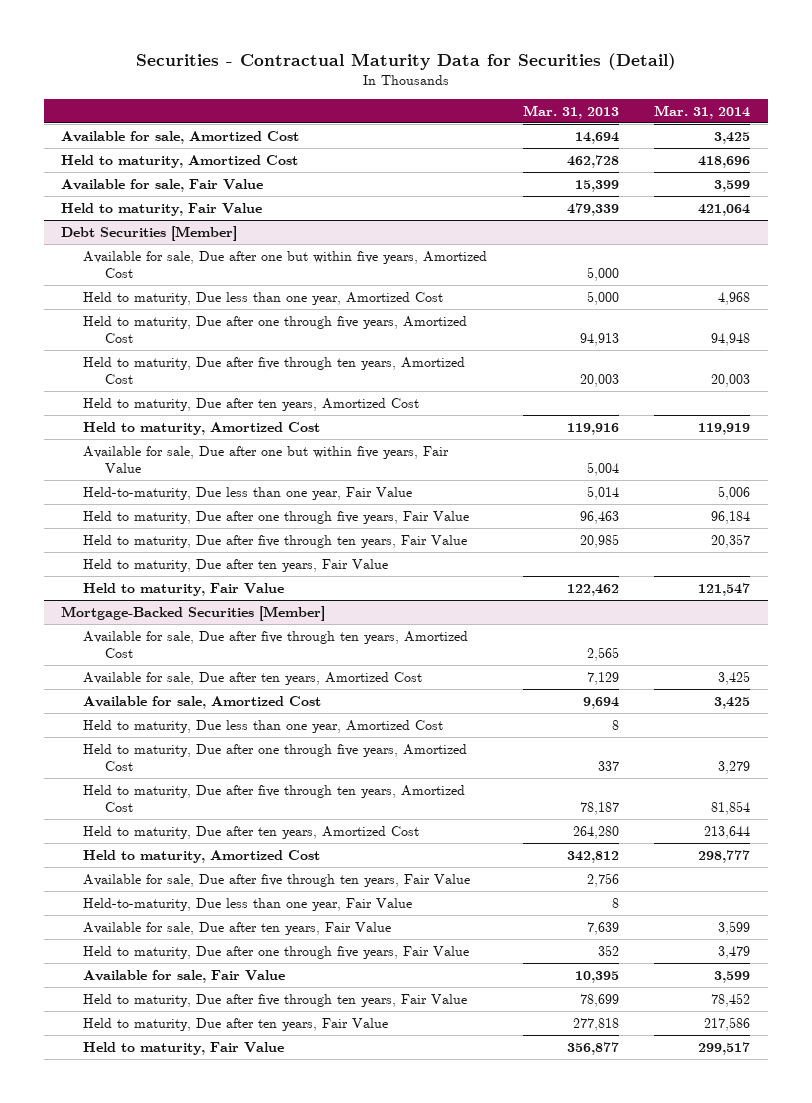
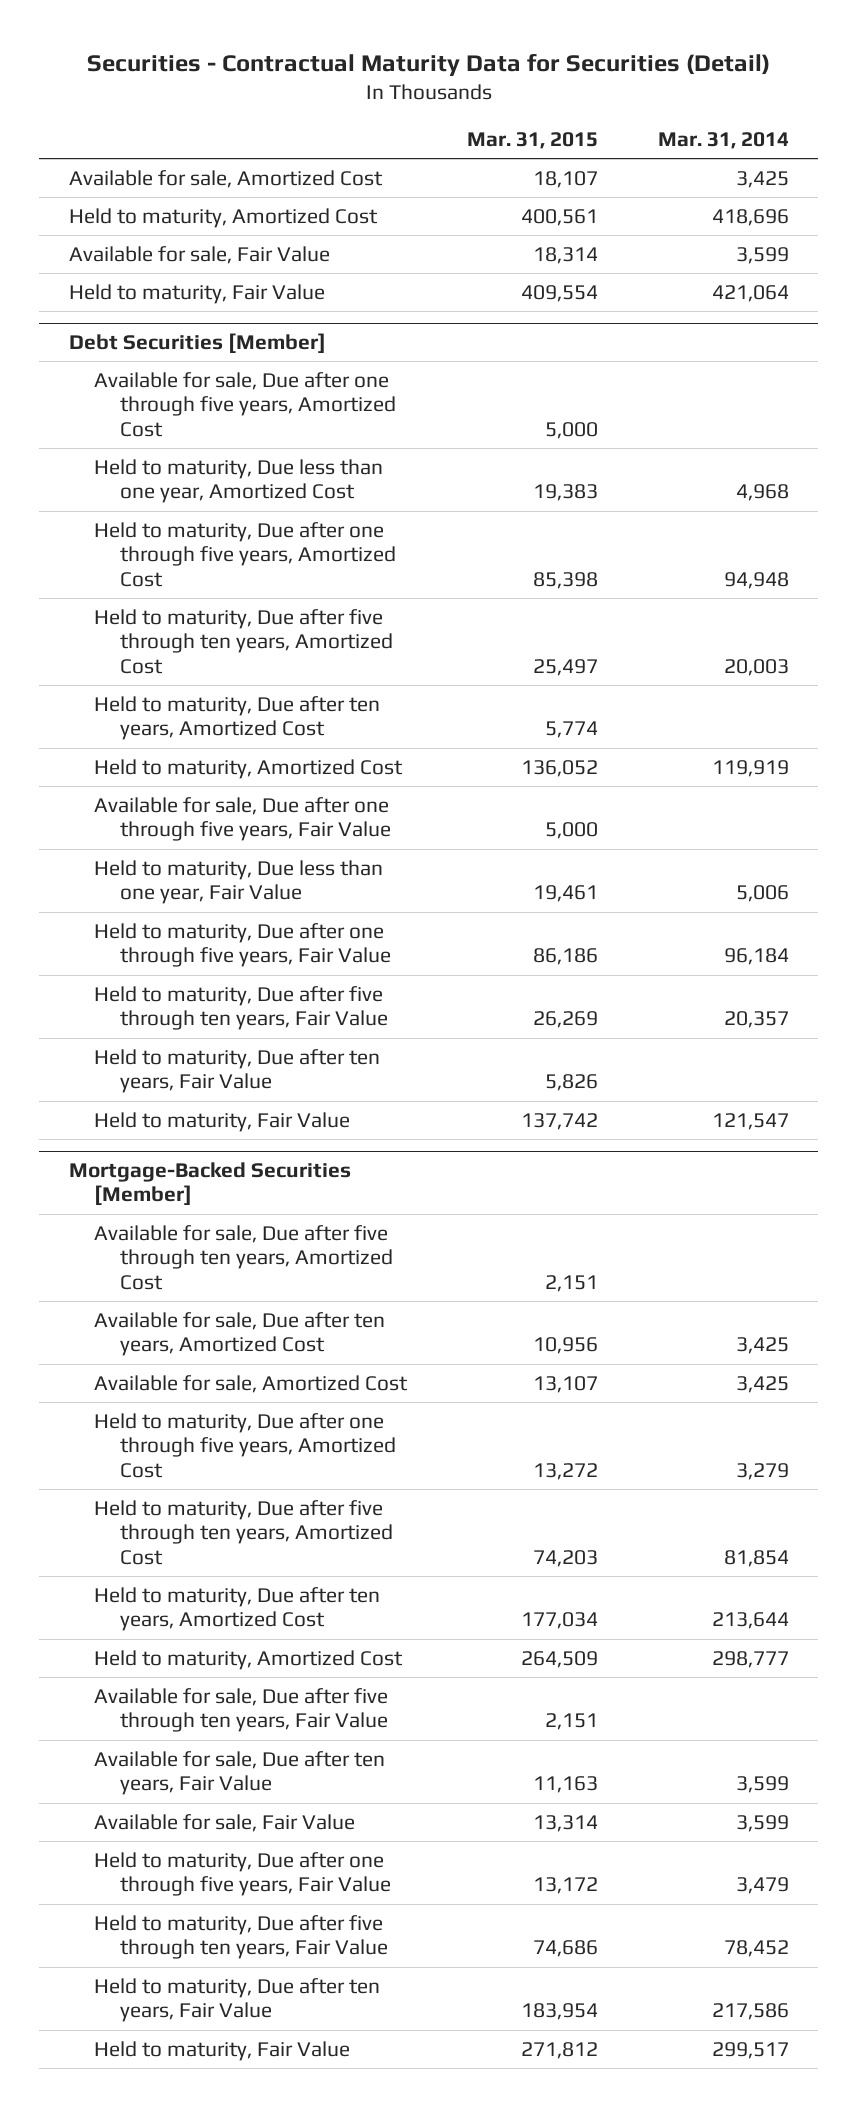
[522,104,619,119] Mar. 31, 2013 -> none
none -> [466,132,598,150] Mar. 31, 2015
[83,250,488,278] Available for sale, Due after one but within five years, Amortized Cost -> [94,371,396,437] Available for sale, Due after one through five years, Amortized Cost
[83,445,450,473] Available for sale, Due after one but within five years, Fair Value -> [94,796,391,842] Available for sale, Due after one through five years, Fair Value
[83,486,413,500] Held-to-maturity, Due less than one year, Fair Value -> [94,859,384,905] Held to maturity, Due less than one year, Fair Value
[83,719,444,733] Held to maturity, Due less than one year, Amortized Cost -> none
[83,897,413,911] Held-to-maturity, Due less than one year, Fair Value -> none
[83,945,470,959] Held to maturity, Due after one through five years, Fair Value -> [94,1851,391,1897] Held to maturity, Due after one through five years, Fair Value

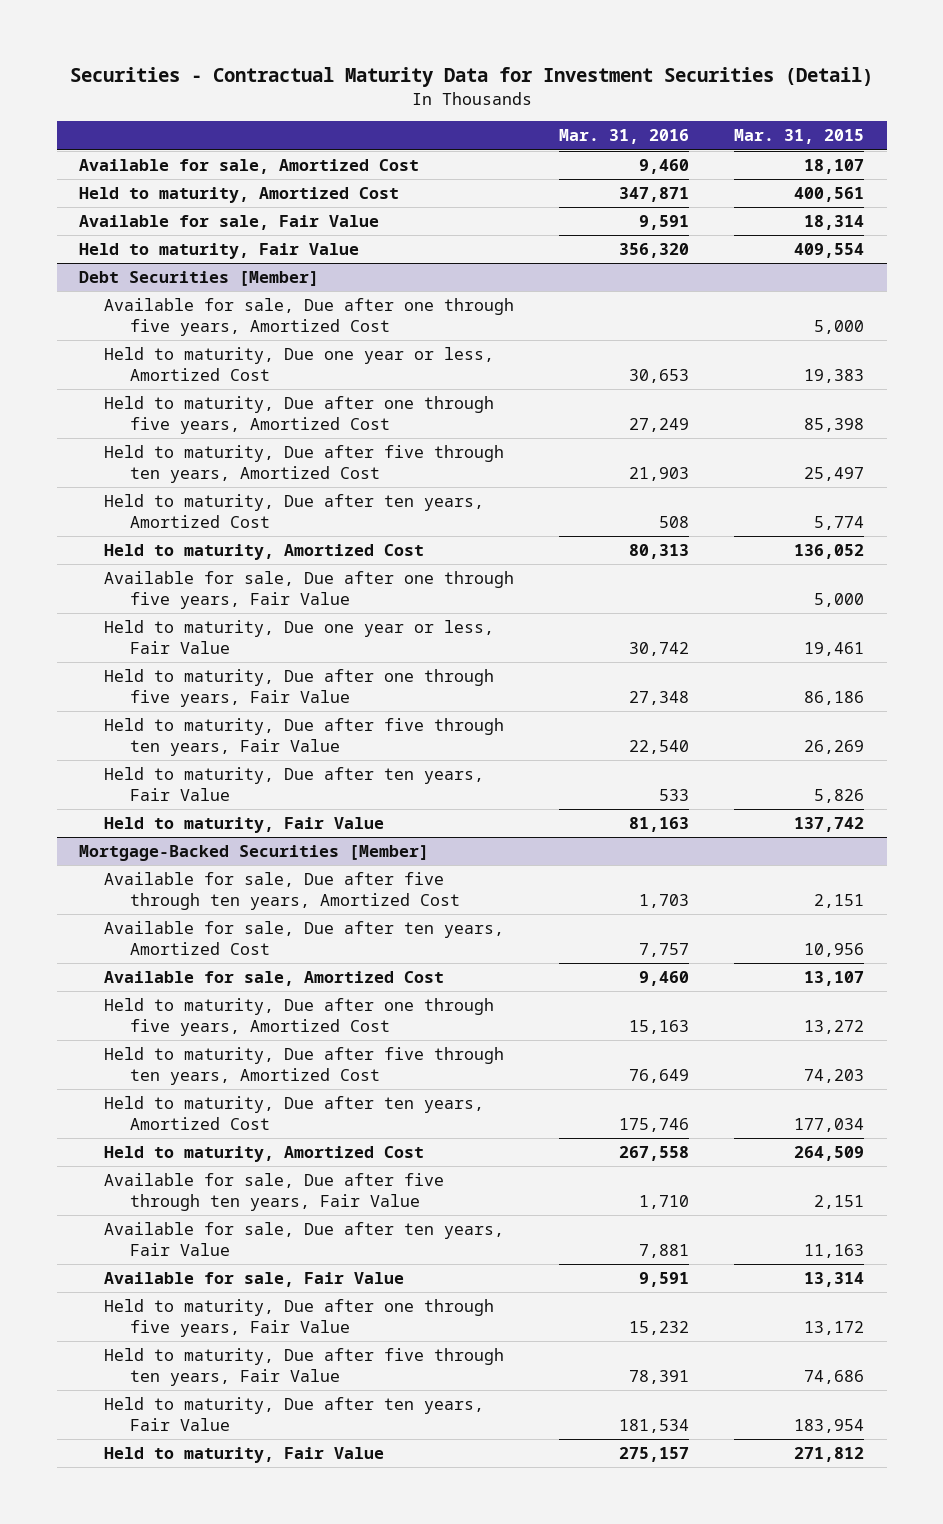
[86,53,770,77] Securities - Contractual Maturity Data for Securities (Detail) -> [69,67,873,88] Securities - Contractual Maturity Data for Investment Securities (Detail)
[657,132,789,150] Mar. 31, 2014 -> none
none -> [559,129,690,145] Mar. 31, 2016
[94,458,384,504] Held to maturity, Due less than one year, Amortized Cost -> [104,347,495,382] Held to maturity, Due one year or less, Amortized Cost
[94,859,384,905] Held to maturity, Due less than one year, Fair Value -> [104,620,495,655] Held to maturity, Due one year or less, Fair Value

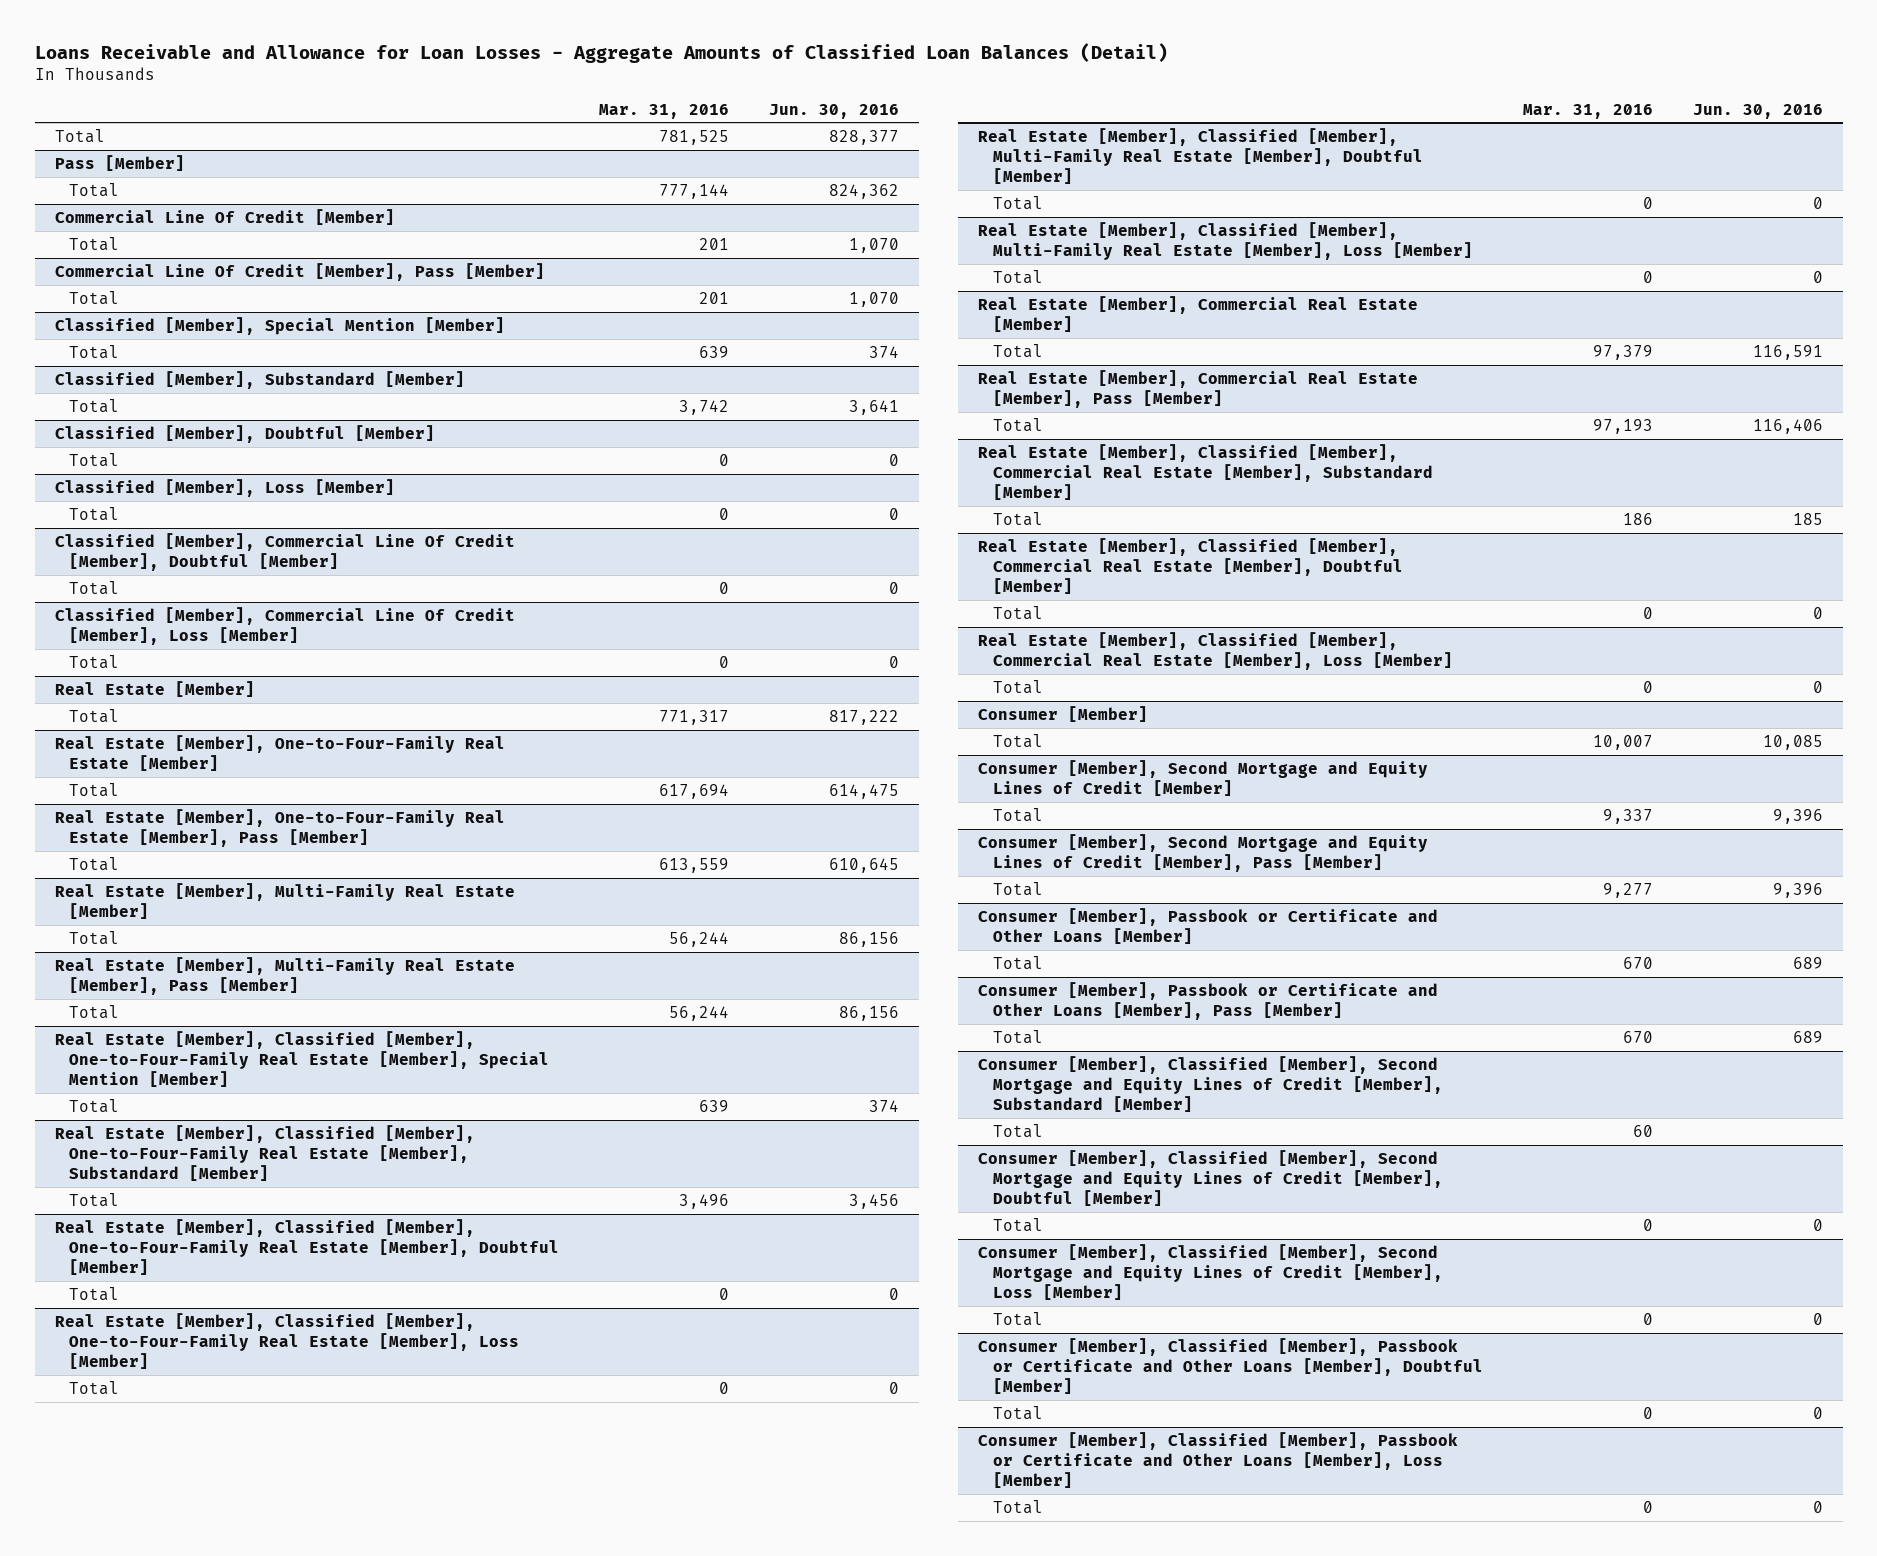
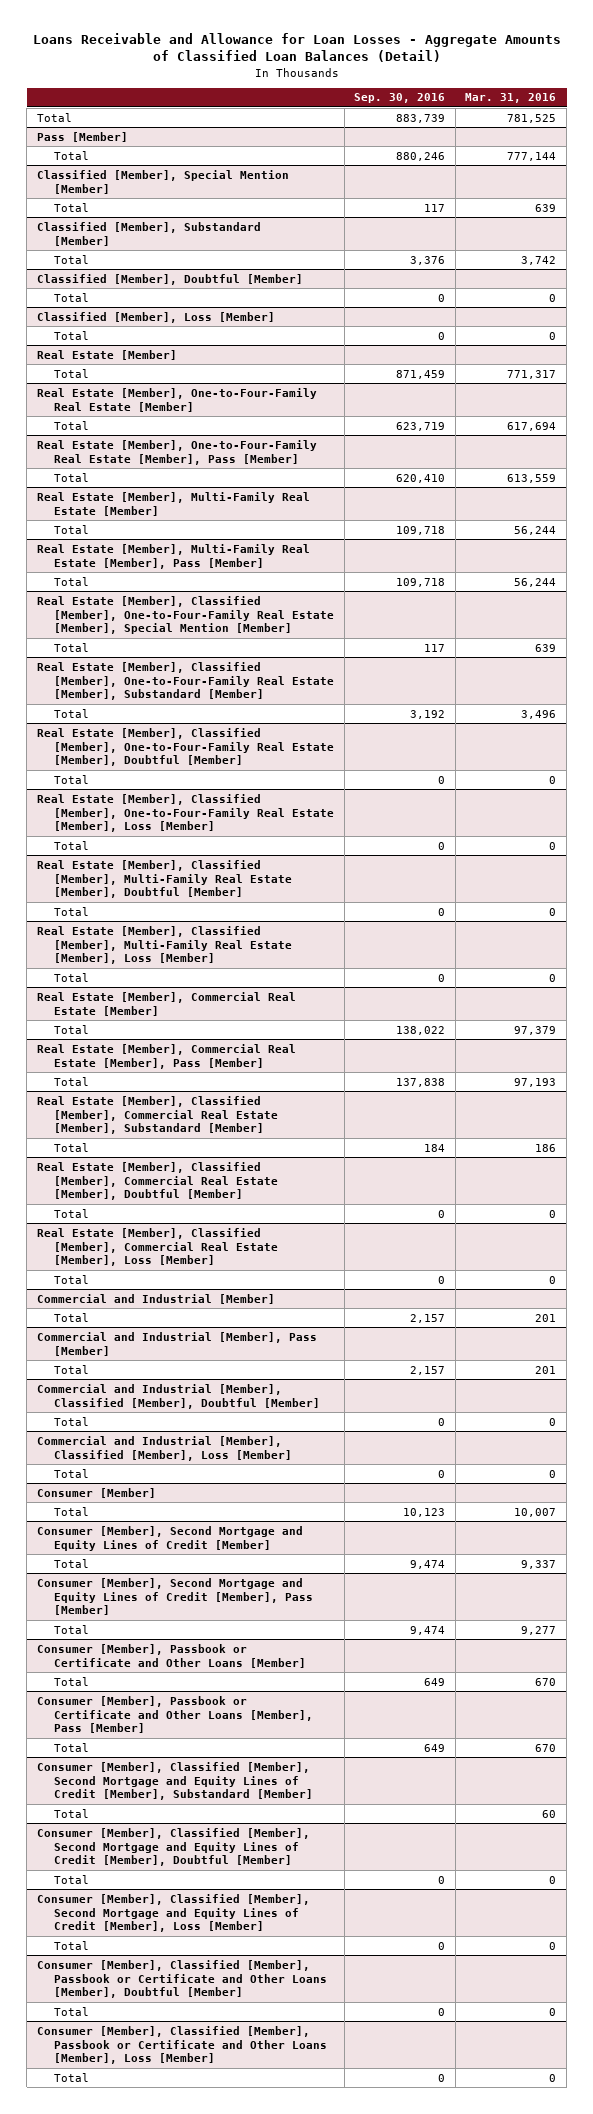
[769,103,900,119] Jun. 30, 2016 -> none
none -> [354,93,446,104] Sep. 30, 2016
[54,208,395,225] Commercial Line Of Credit [Member] -> none
[68,236,119,251] Total -> none
[54,262,545,281] Commercial Line Of Credit [Member], Pass [Member] -> none
[68,290,119,305] Total -> none
[54,532,515,572] Classified [Member], Commercial Line Of Credit [Member], Doubtful [Member] -> none
[68,580,119,595] Total -> none
[54,606,515,646] Classified [Member], Commercial Line Of Credit [Member], Loss [Member] -> none
[68,654,119,669] Total -> none
none -> [36,1293,275,1304] Commercial and Industrial [Member]
none -> [54,1312,90,1322] Total
none -> [36,1331,317,1356] Commercial and Industrial [Member], Pass [Member]
none -> [54,1364,90,1374] Total
none -> [36,1383,321,1409] Commercial and Industrial [Member], Classified [Member], Doubtful [Member]
none -> [54,1416,90,1426] Total
none -> [36,1435,293,1461] Commercial and Industrial [Member], Classified [Member], Loss [Member]
none -> [54,1468,90,1478] Total

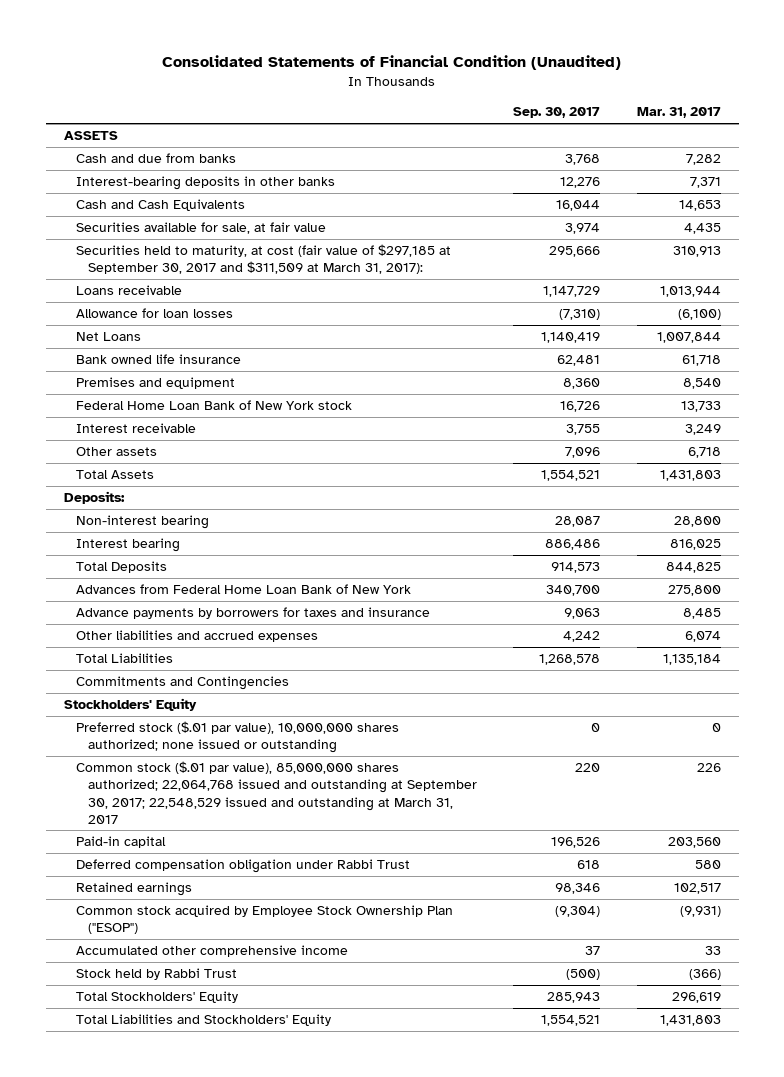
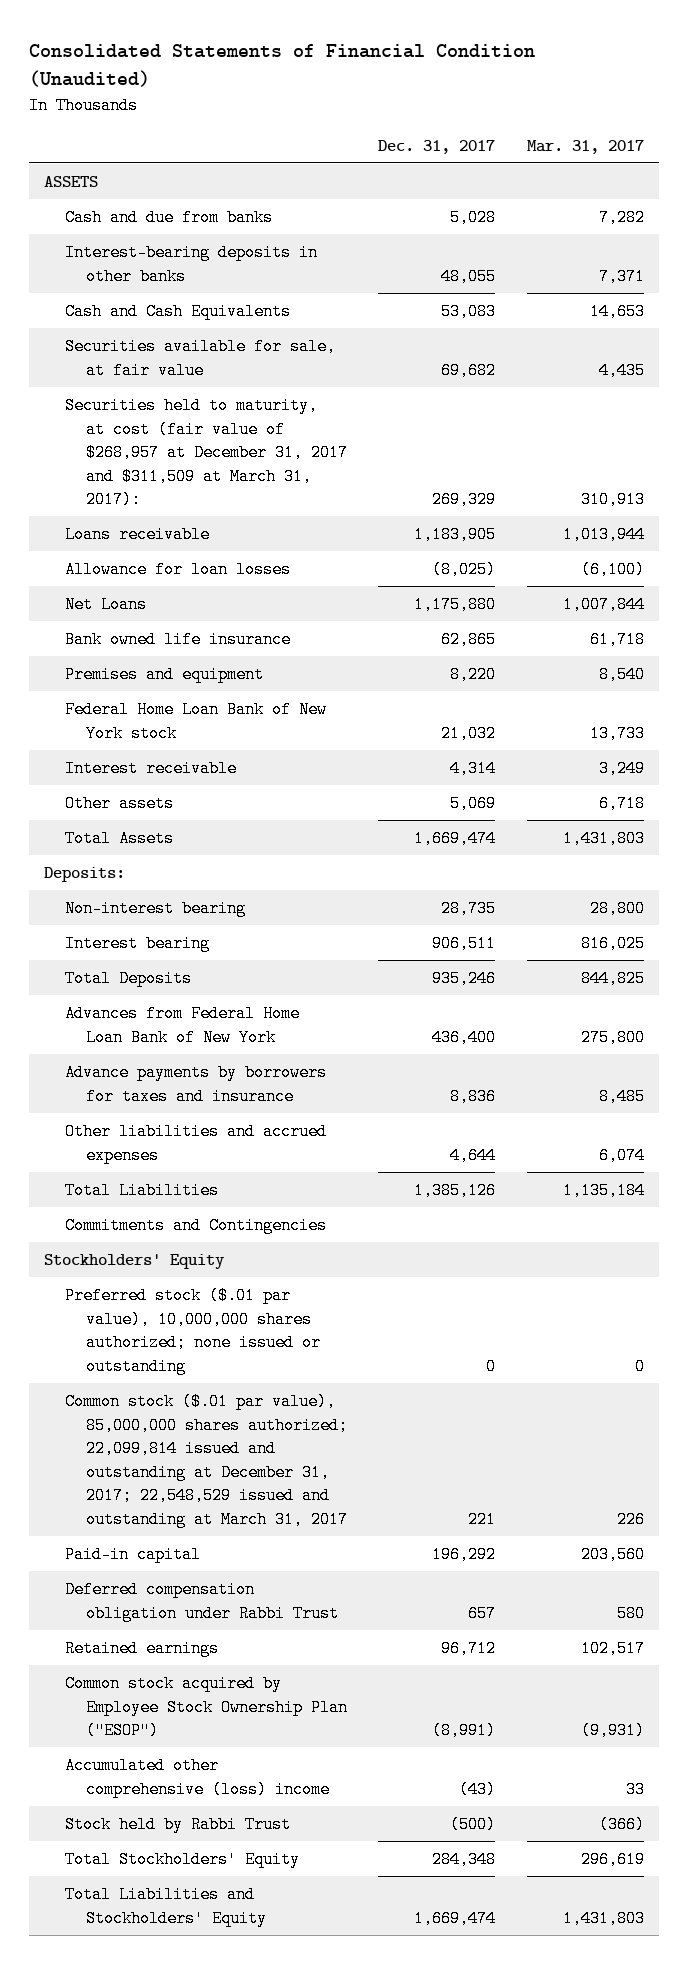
[513,107,601,119] Sep. 30, 2017 -> none
none -> [378,139,496,154] Dec. 31, 2017
[75,244,451,275] Securities held to maturity, at cost (fair value of $297,185 at September 30, 2017 and $311,509 at March 31, 2017): -> [65,397,348,509] Securities held to maturity, at cost (fair value of $268,957 at December 31, 2017 and $311,509 at March 31, 2017):
[75,761,477,824] Common stock ($.01 par value), 85,000,000 shares authorized; 22,064,768 issued and outstanding at September 30, 2017; 22,548,529 issued and outstanding at March 31, 2017 -> [65,1393,348,1529] Common stock ($.01 par value), 85,000,000 shares authorized; 22,099,814 issued and outstanding at December 31, 2017; 22,548,529 issued and outstanding at March 31, 2017
[75,945,348,958] Accumulated other comprehensive income -> [65,1757,330,1798] Accumulated other comprehensive (loss) income

